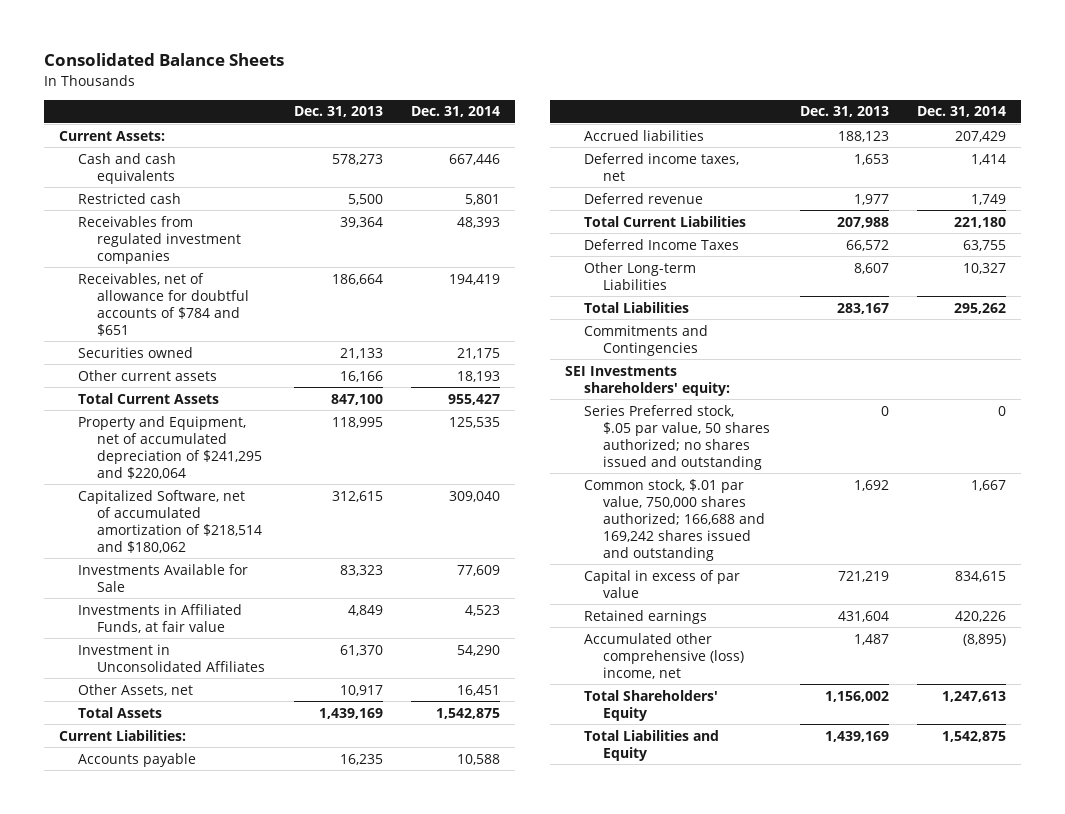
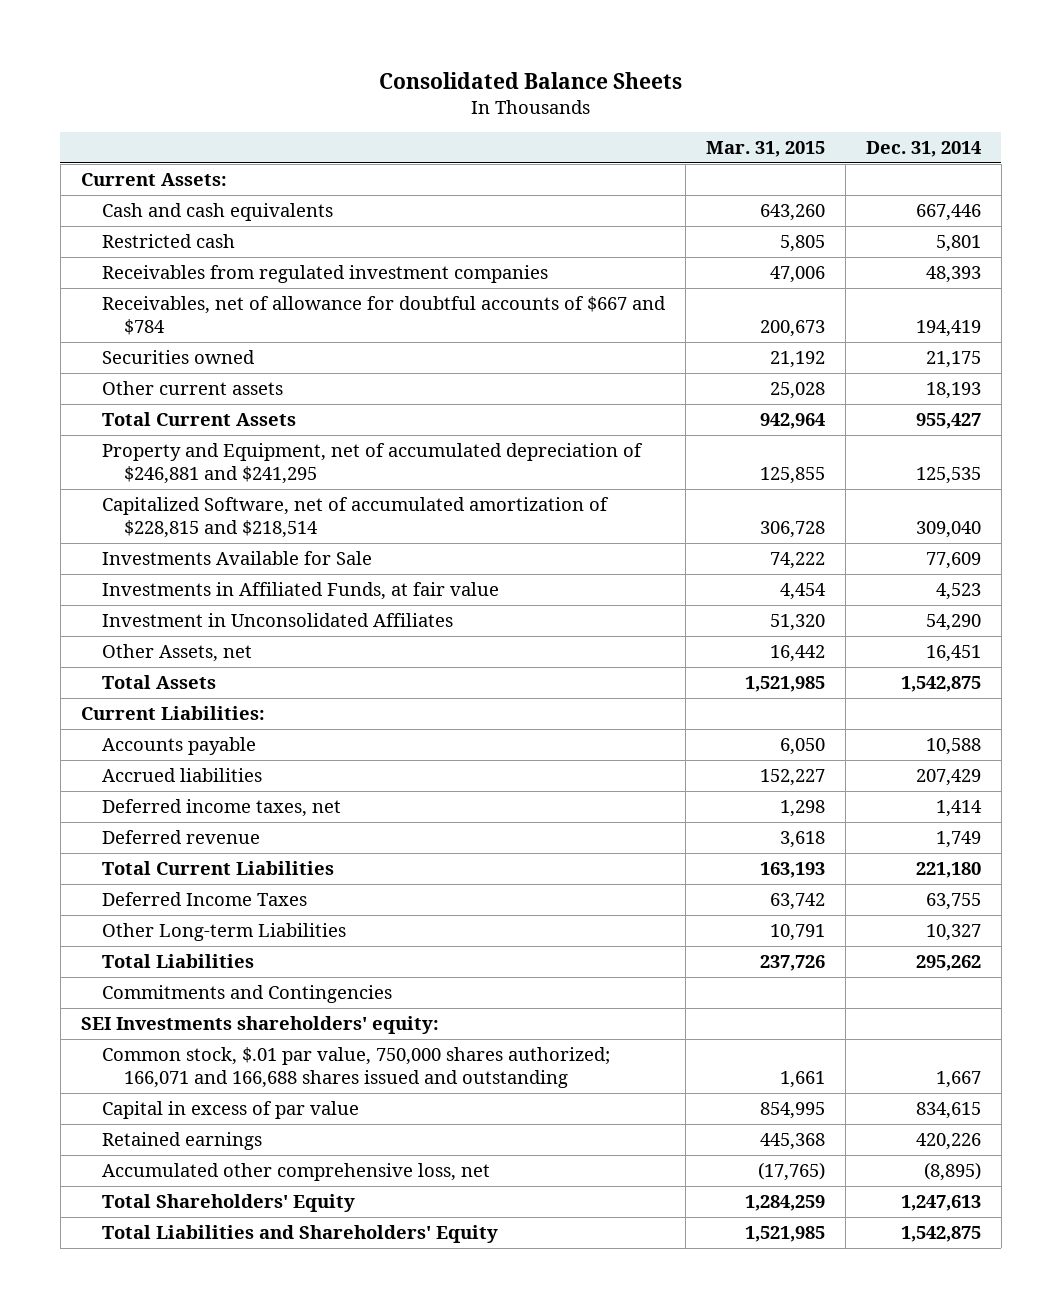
[293,106,383,118] Dec. 31, 2013 -> none
none -> [706,140,826,157] Mar. 31, 2015
[77,272,250,336] Receivables, net of allowance for doubtful accounts of $784 and $651 -> [102,295,667,336] Receivables, net of allowance for doubtful accounts of $667 and $784
[77,415,263,479] Property and Equipment, net of accumulated depreciation of $241,295 and $220,064 -> [102,442,644,485] Property and Equipment, net of accumulated depreciation of $246,881 and $241,295
[77,489,263,553] Capitalized Software, net of accumulated amortization of $218,514 and $180,062 -> [102,496,610,539] Capitalized Software, net of accumulated amortization of $228,815 and $218,514
[583,404,771,470] Series Preferred stock, $.05 par value, 50 shares authorized; no shares issued and outstanding -> none
[583,478,766,561] Common stock, $.01 par value, 750,000 shares authorized; 166,688 and 169,242 shares issued and outstanding -> [102,1046,611,1089] Common stock, $.01 par value, 750,000 shares authorized; 166,071 and 166,688 shares issued and outstanding
[583,632,745,679] Accumulated other comprehensive (loss) income, net -> [102,1162,491,1181] Accumulated other comprehensive loss, net
[583,729,719,761] Total Liabilities and Equity -> [102,1224,499,1243] Total Liabilities and Shareholders' Equity

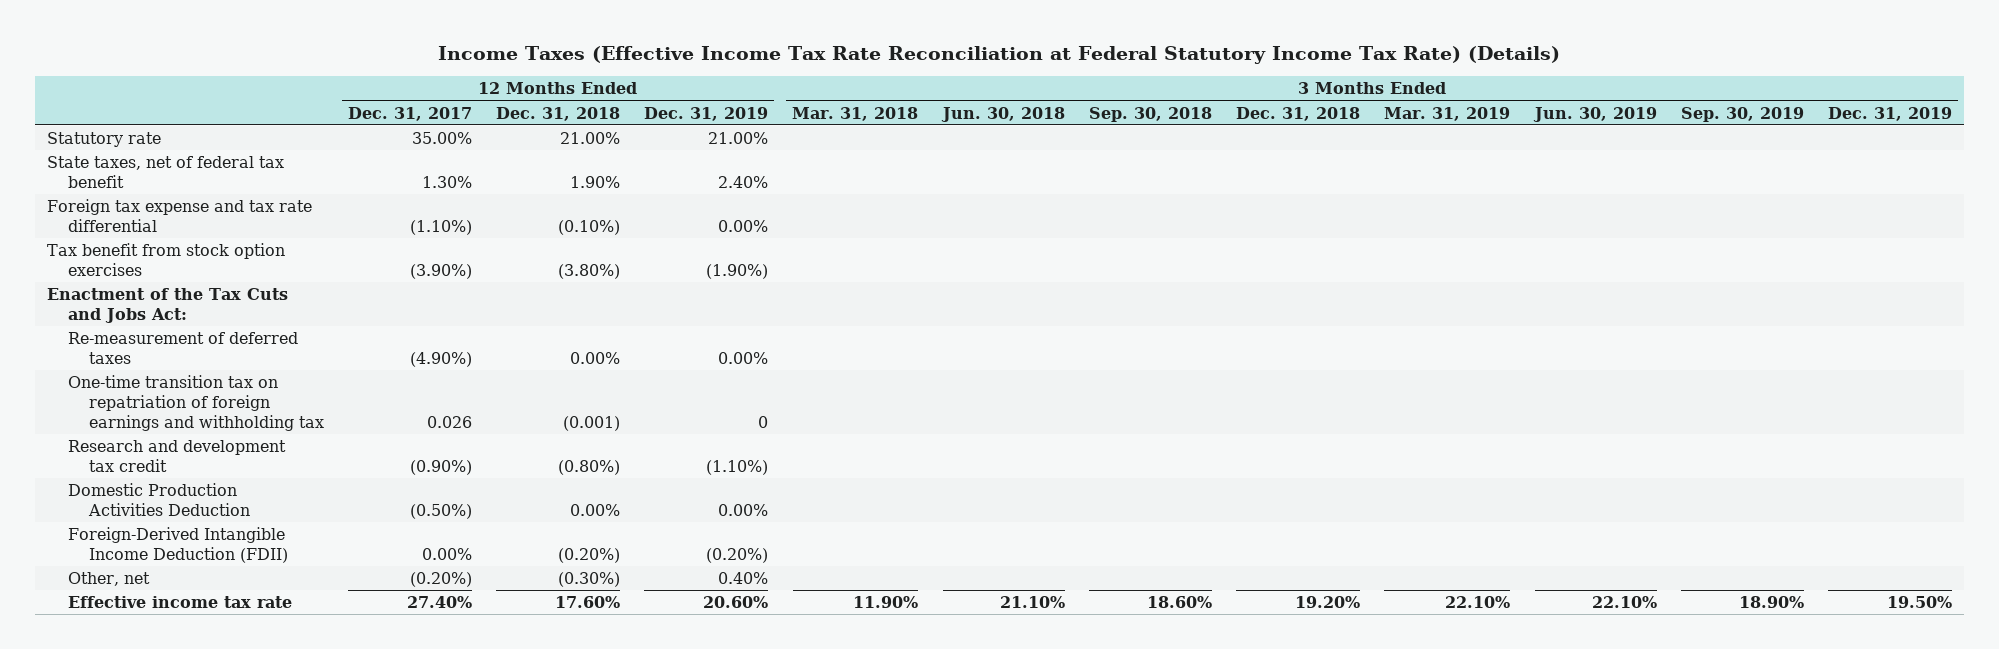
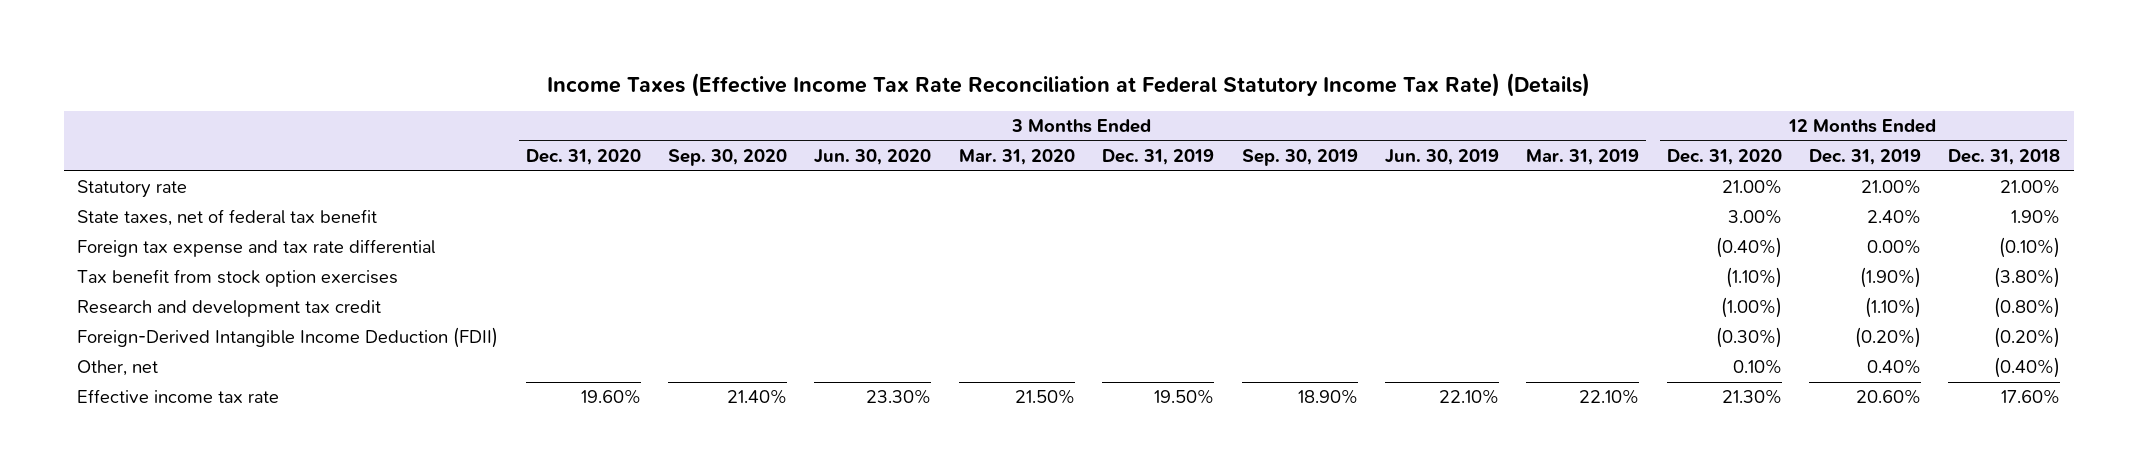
[347,106,472,121] Dec. 31, 2017 -> none
[792,106,919,121] Mar. 31, 2018 -> none
[940,106,1065,122] Jun. 30, 2018 -> none
[1088,106,1212,122] Sep. 30, 2018 -> none
[1236,106,1361,121] Dec. 31, 2018 -> none
none -> [525,149,641,166] Dec. 31, 2020
none -> [668,149,788,167] Sep. 30, 2020
none -> [814,149,932,166] Jun. 30, 2020
none -> [958,149,1075,166] Mar. 31, 2020
none -> [1666,149,1782,166] Dec. 31, 2020
[46,288,288,323] Enactment of the Tax Cuts and Jobs Act: -> none
[67,332,298,364] Re-measurement of deferred taxes -> none
[67,375,324,431] One-time transition tax on repatriation of foreign earnings and withholding tax -> none
[67,483,250,516] Domestic Production Activities Deduction -> none
[558,572,621,588] (0.30%) -> [1994,357,2061,379] (0.40%)

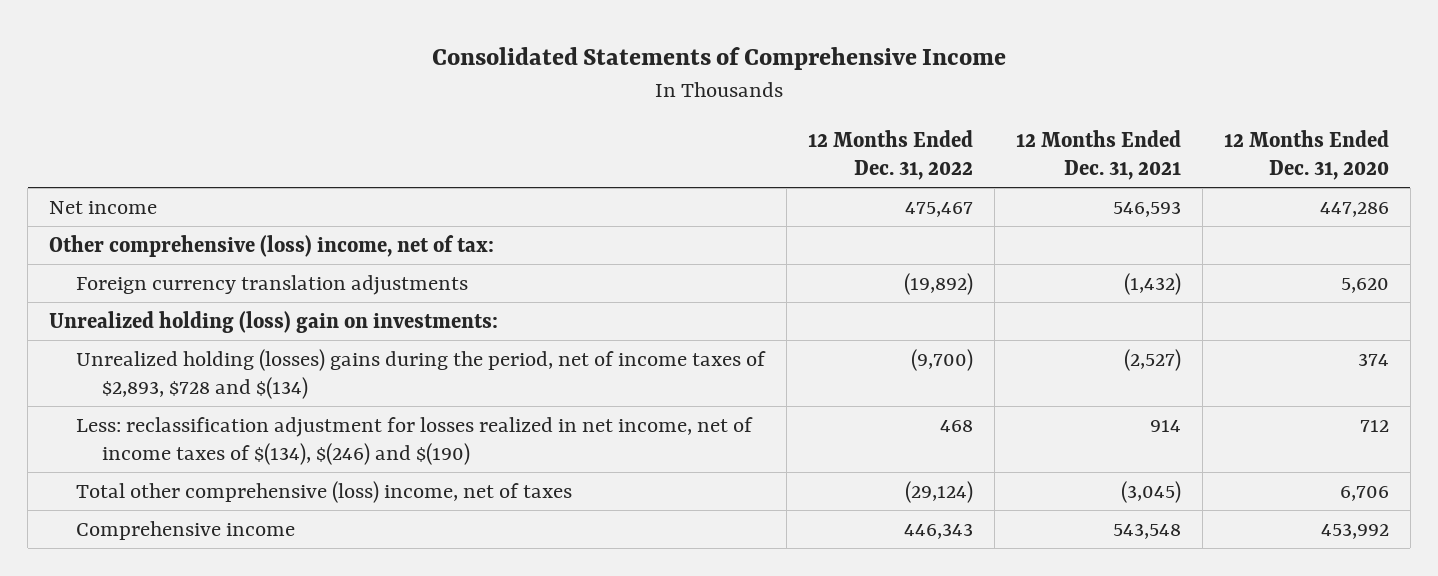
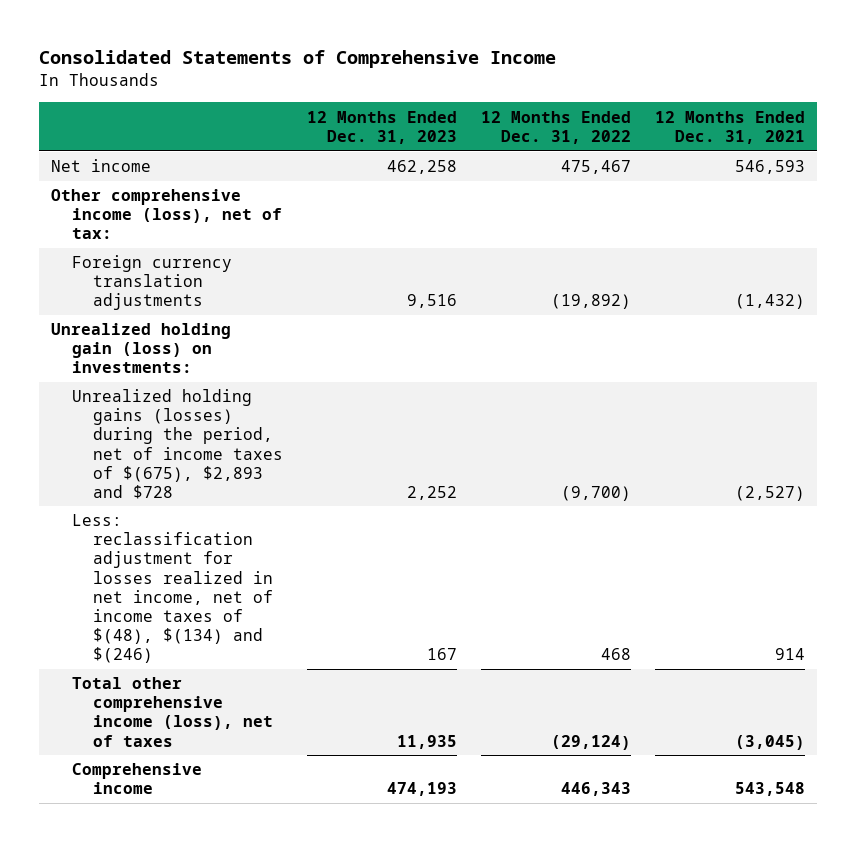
[1223,129,1389,180] 12 Months Ended Dec. 31, 2020 -> none
none -> [306,110,457,144] 12 Months Ended Dec. 31, 2023
[49,234,495,257] Other comprehensive (loss) income, net of tax: -> [51,189,283,240] Other comprehensive income (loss), net of tax:
[49,310,499,333] Unrealized holding (loss) gain on investments: -> [51,323,232,374] Unrealized holding gain (loss) on investments:
[75,348,766,400] Unrealized holding (losses) gains during the period, net of income taxes of $2,893, $728 and $(134) -> [72,389,284,499] Unrealized holding gains (losses) during the period, net of income taxes of $(675), $2,893 and $728
[75,416,753,466] Less: reclassification adjustment for losses realized in net income, net of income taxes of $(134), $(246) and $(190) -> [72,514,274,663] Less: reclassification adjustment for losses realized in net income, net of income taxes of $(48), $(134) and $(246)
[75,480,572,503] Total other comprehensive (loss) income, net of taxes -> [72,677,274,747] Total other comprehensive income (loss), net of taxes

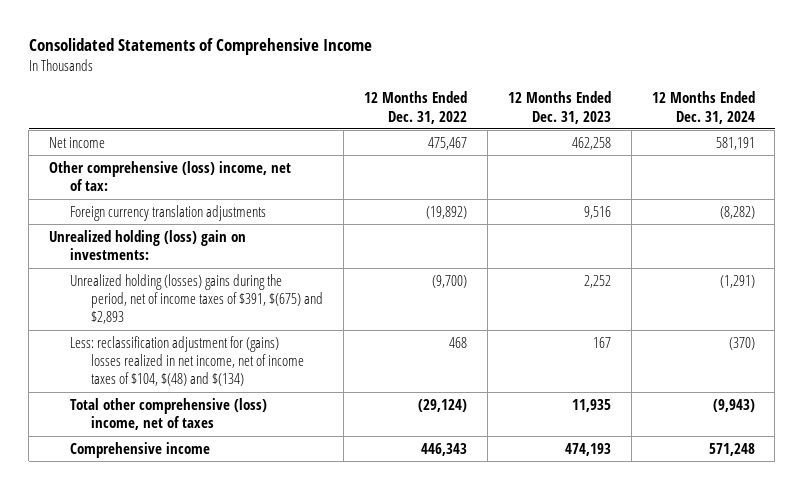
[654,110,805,144] 12 Months Ended Dec. 31, 2021 -> none
none -> [651,91,755,124] 12 Months Ended Dec. 31, 2024
[51,189,283,240] Other comprehensive income (loss), net of tax: -> [49,160,292,192] Other comprehensive (loss) income, net of tax:
[51,323,232,374] Unrealized holding gain (loss) on investments: -> [49,229,247,261] Unrealized holding (loss) gain on investments:
[72,389,284,499] Unrealized holding gains (losses) during the period, net of income taxes of $(675), $2,893 and $728 -> [70,273,323,325] Unrealized holding (losses) gains during the period, net of income taxes of $391, $(675) and $2,893
[72,514,274,663] Less: reclassification adjustment for losses realized in net income, net of income taxes of $(48), $(134) and $(246) -> [70,335,304,387] Less: reclassification adjustment for (gains) losses realized in net income, net of income taxes of $104, $(48) and $(134)
[72,677,274,747] Total other comprehensive income (loss), net of taxes -> [70,397,268,431] Total other comprehensive (loss) income, net of taxes

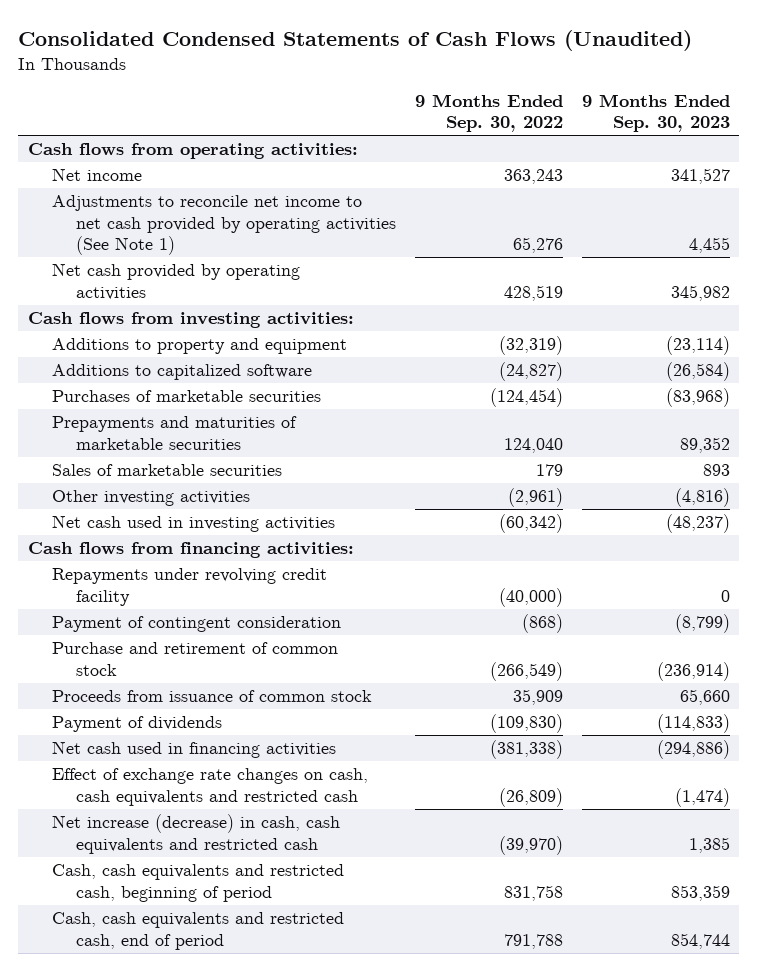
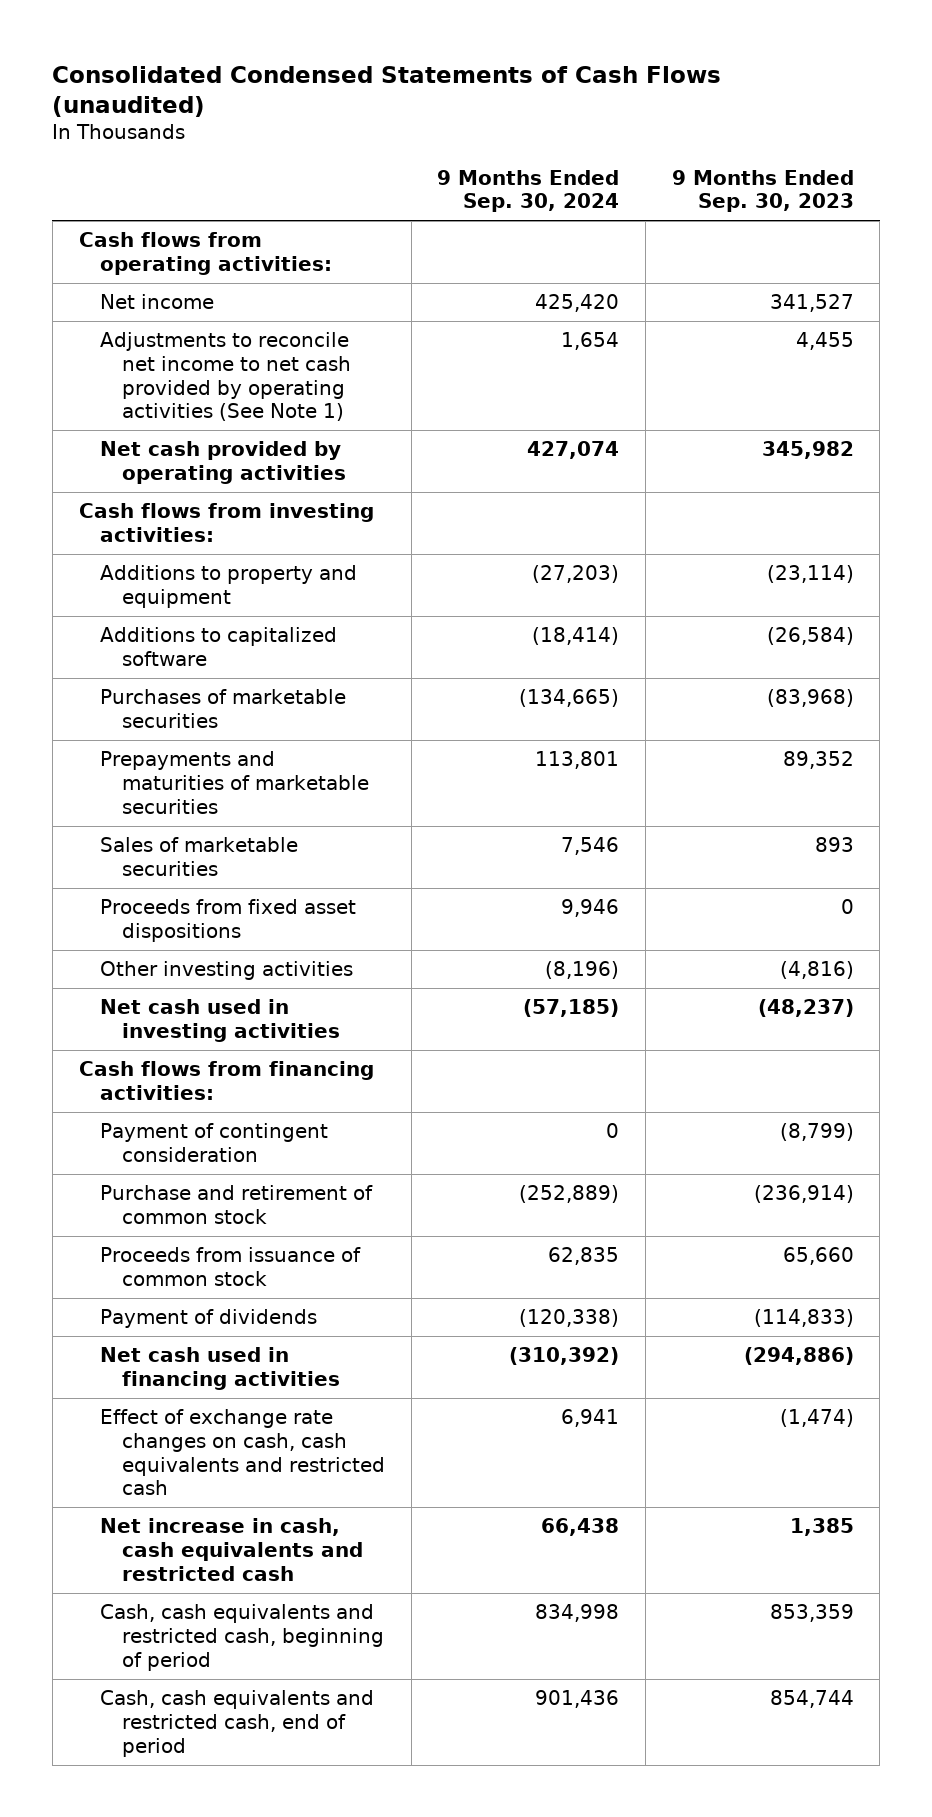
[18,29,693,51] Consolidated Condensed Statements of Cash Flows (Unaudited) -> [52,65,722,117] Consolidated Condensed Statements of Cash Flows (unaudited)
[415,93,564,133] 9 Months Ended Sep. 30, 2022 -> none
none -> [437,169,620,213] 9 Months Ended Sep. 30, 2024
none -> [100,899,357,942] Proceeds from fixed asset dispositions
[51,568,327,606] Repayments under revolving credit facility -> none
[51,814,340,854] Net increase (decrease) in cash, cash equivalents and restricted cash -> [100,1518,363,1581] Net increase in cash, cash equivalents and restricted cash

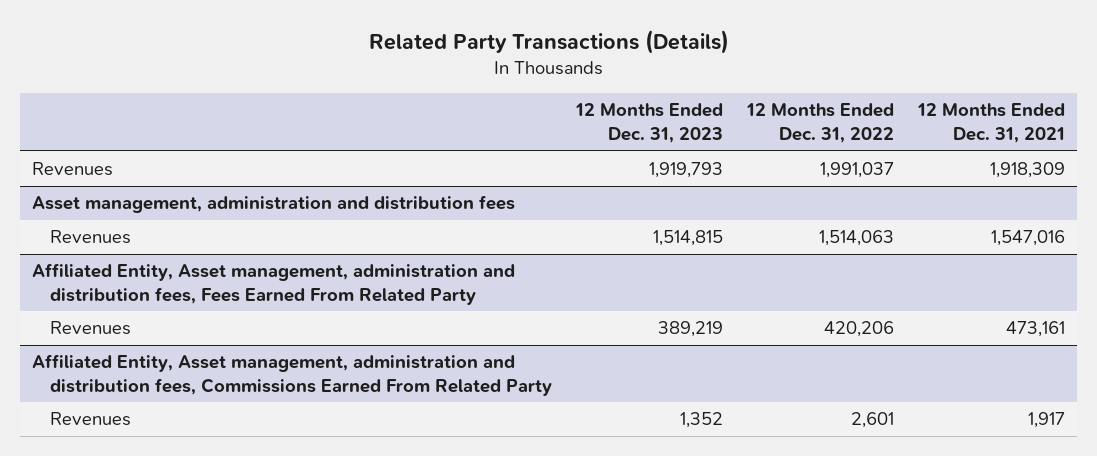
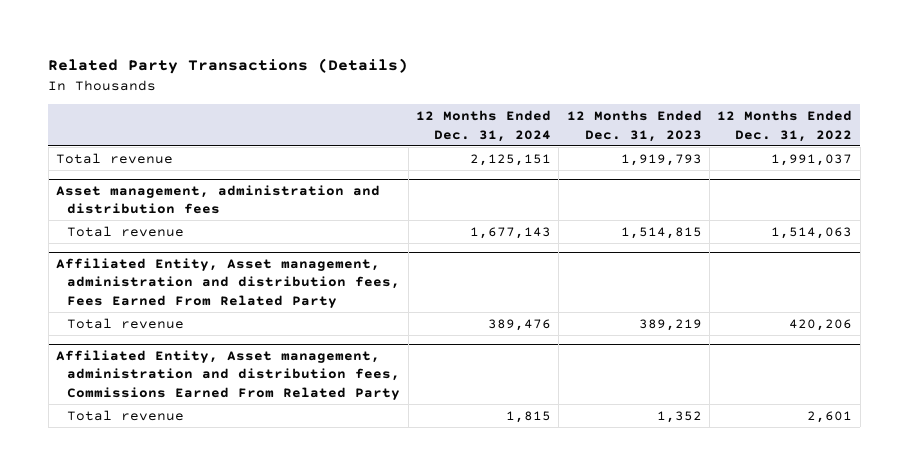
[916,103,1065,143] 12 Months Ended Dec. 31, 2021 -> none
none -> [416,110,552,142] 12 Months Ended Dec. 31, 2024
[32,162,114,177] Revenues -> [55,152,173,164] Total revenue
[50,230,132,245] Revenues -> [67,225,185,237] Total revenue
[50,321,132,336] Revenues -> [67,317,185,329] Total revenue
[50,412,132,427] Revenues -> [67,409,185,421] Total revenue

